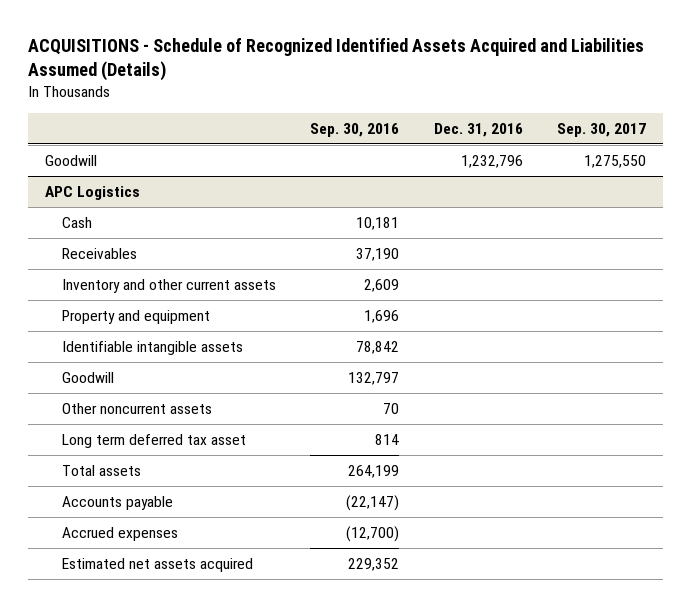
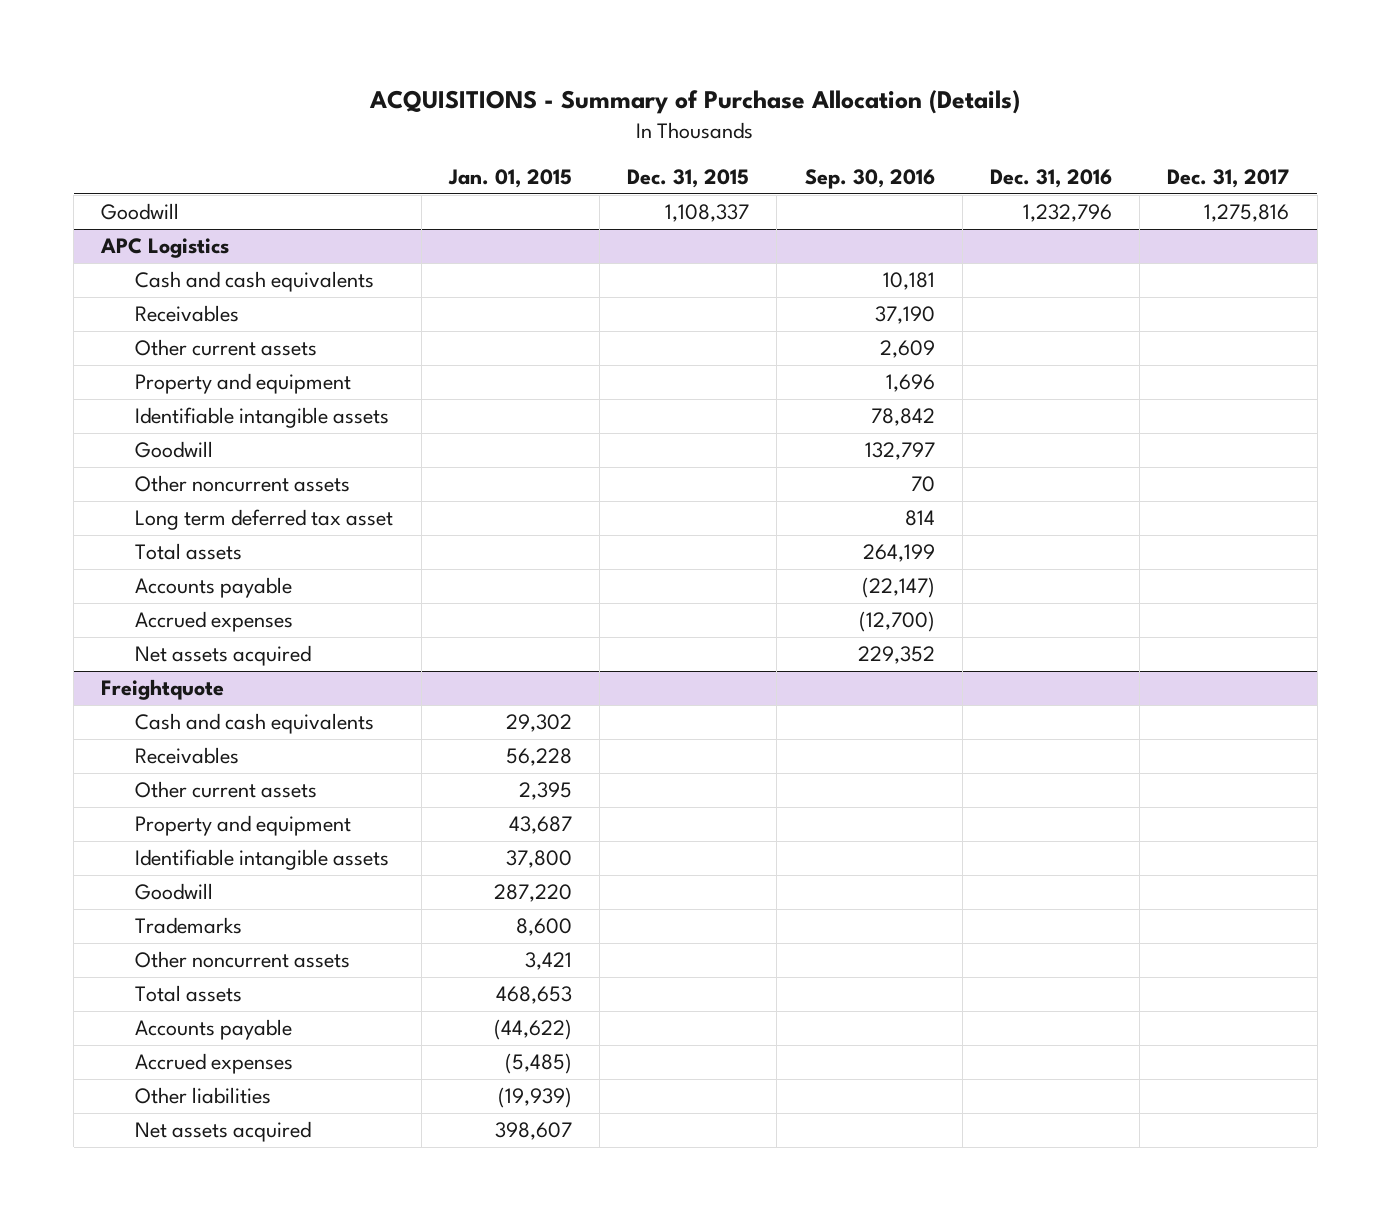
[28,38,645,82] ACQUISITIONS - Schedule of Recognized Identified Assets Acquired and Liabilities Assumed (Details) -> [369,89,1021,114] ACQUISITIONS - Summary of Purchase Allocation (Details)
[557,122,647,137] Sep. 30, 2017 -> none
none -> [447,168,572,188] Jan. 01, 2015
none -> [627,168,750,188] Dec. 31, 2015
none -> [1167,168,1290,188] Dec. 31, 2017
[61,216,92,228] Cash -> [135,271,375,293] Cash and cash equivalents
[61,278,276,293] Inventory and other current assets -> [135,339,318,357] Other current assets
[61,557,253,572] Estimated net assets acquired -> [135,645,312,667] Net assets acquired
none -> [101,679,225,701] Freightquote
none -> [135,713,375,735] Cash and cash equivalents
none -> [135,747,240,765] Receivables
none -> [135,781,318,799] Other current assets
none -> [135,815,352,837] Property and equipment
none -> [135,849,390,871] Identifiable intangible assets
none -> [135,883,214,901] Goodwill
none -> [135,917,243,935] Trademarks
none -> [135,951,351,969] Other noncurrent assets
none -> [135,985,243,1003] Total assets
none -> [135,1019,293,1041] Accounts payable
none -> [135,1053,294,1075] Accrued expenses
none -> [135,1087,272,1105] Other liabilities
none -> [135,1121,312,1143] Net assets acquired

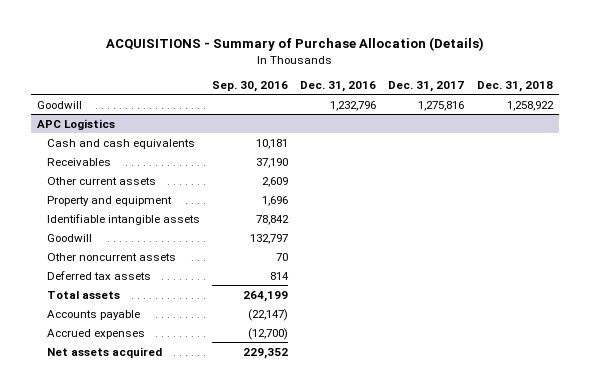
[447,168,572,188] Jan. 01, 2015 -> none
[627,168,750,188] Dec. 31, 2015 -> none
none -> [476,80,553,92] Dec. 31, 2018
[135,509,394,531] Long term deferred tax asset -> [47,270,152,280] Deferred tax assets
[101,679,225,701] Freightquote -> none
[135,713,375,735] Cash and cash equivalents -> none
[135,747,240,765] Receivables -> none
[135,781,318,799] Other current assets -> none
[135,815,352,837] Property and equipment -> none
[135,849,390,871] Identifiable intangible assets -> none
[135,883,214,901] Goodwill -> none
[135,917,243,935] Trademarks -> none
[135,951,351,969] Other noncurrent assets -> none
[135,985,243,1003] Total assets -> none
[135,1019,293,1041] Accounts payable -> none
[135,1053,294,1075] Accrued expenses -> none
[135,1087,272,1105] Other liabilities -> none
[135,1121,312,1143] Net assets acquired -> none

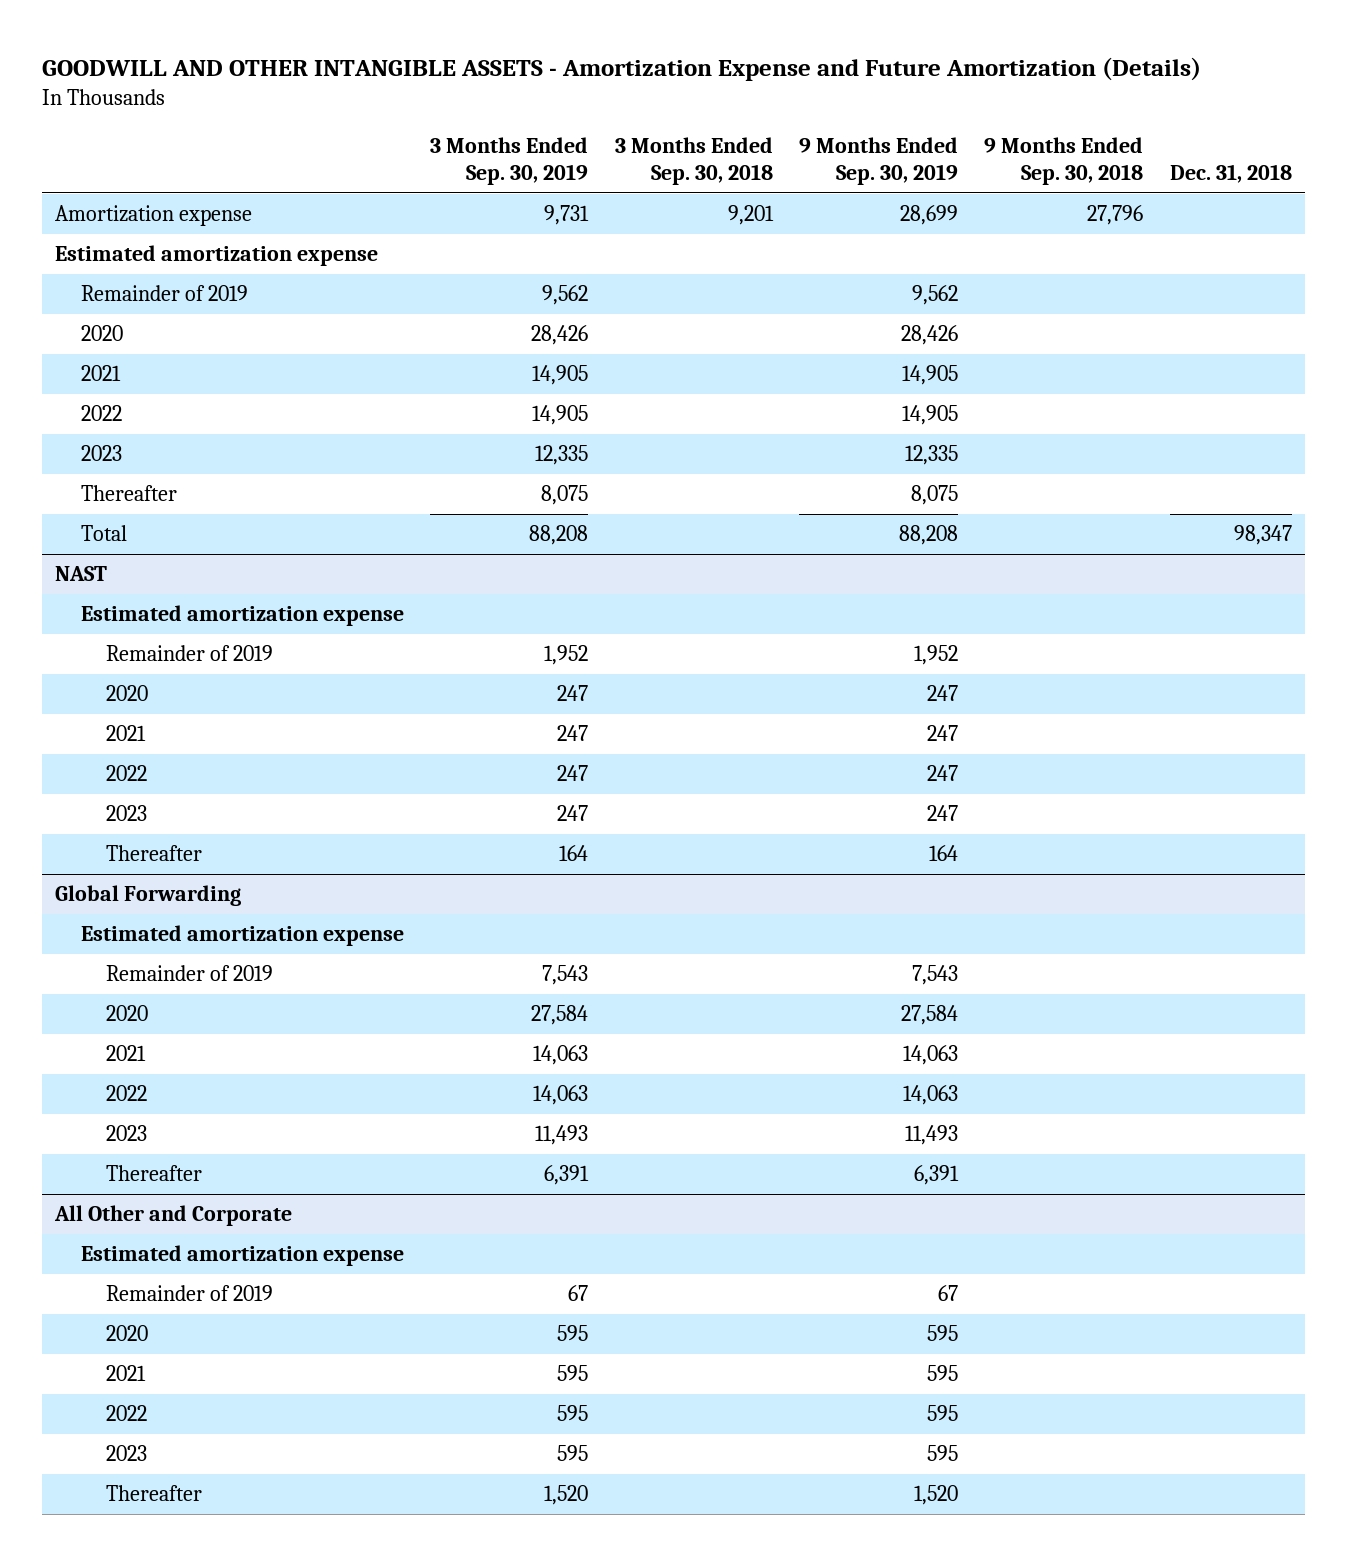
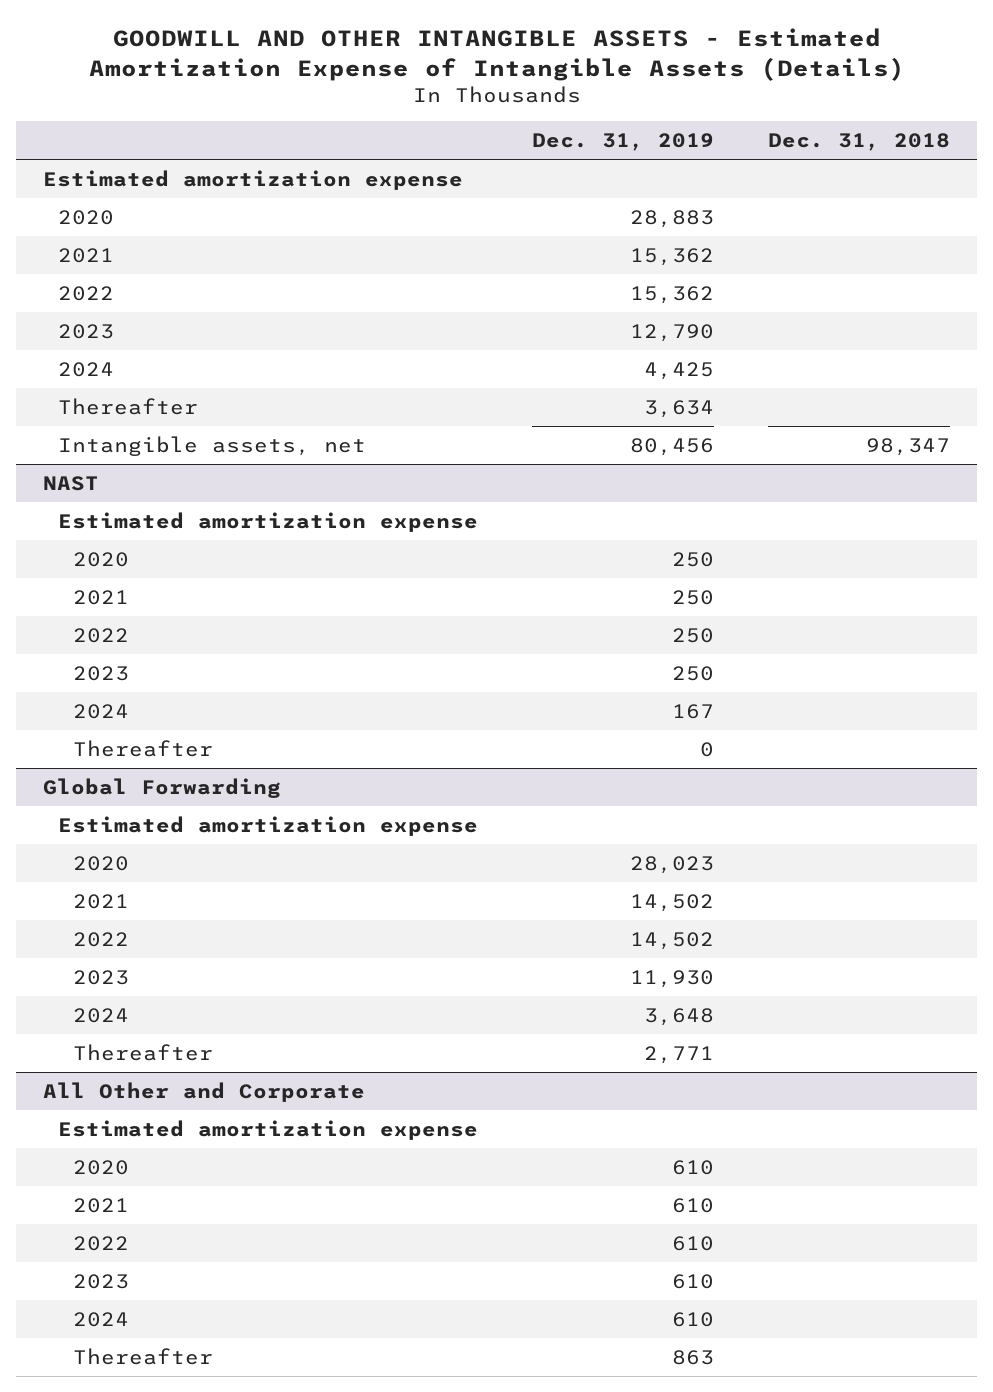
[42,56,1202,81] GOODWILL AND OTHER INTANGIBLE ASSETS - Amortization Expense and Future Amortization (Details) -> [88,27,905,81] GOODWILL AND OTHER INTANGIBLE ASSETS - Estimated Amortization Expense of Intangible Assets (Details)
[430,137,589,186] 3 Months Ended Sep. 30, 2019 -> none
[614,137,773,186] 3 Months Ended Sep. 30, 2018 -> none
[798,137,958,186] 9 Months Ended Sep. 30, 2019 -> none
[984,137,1144,186] 9 Months Ended Sep. 30, 2018 -> none
none -> [532,132,715,151] Dec. 31, 2019
[55,205,253,227] Amortization expense -> none
[80,285,248,302] Remainder of 2019 -> none
none -> [57,361,114,377] 2024
[80,525,127,542] Total -> [57,435,366,456] Intangible assets, net
[106,645,274,662] Remainder of 2019 -> none
none -> [72,703,129,719] 2024
[106,965,274,982] Remainder of 2019 -> none
none -> [72,1007,129,1023] 2024
[106,1285,274,1302] Remainder of 2019 -> none
none -> [72,1311,129,1327] 2024

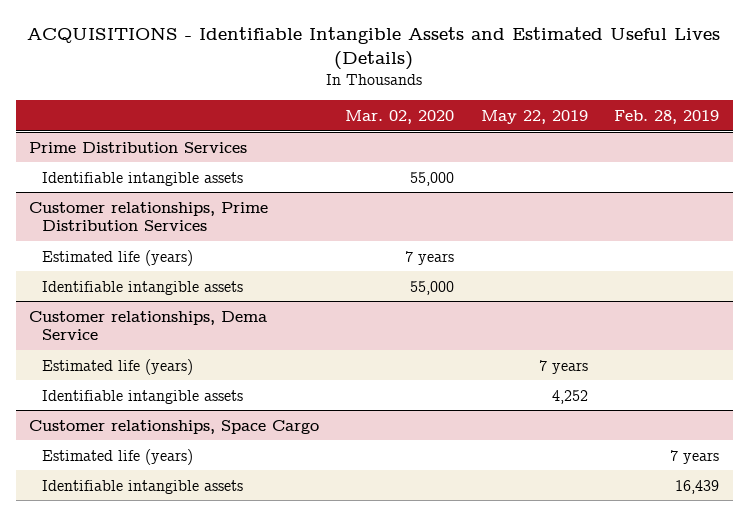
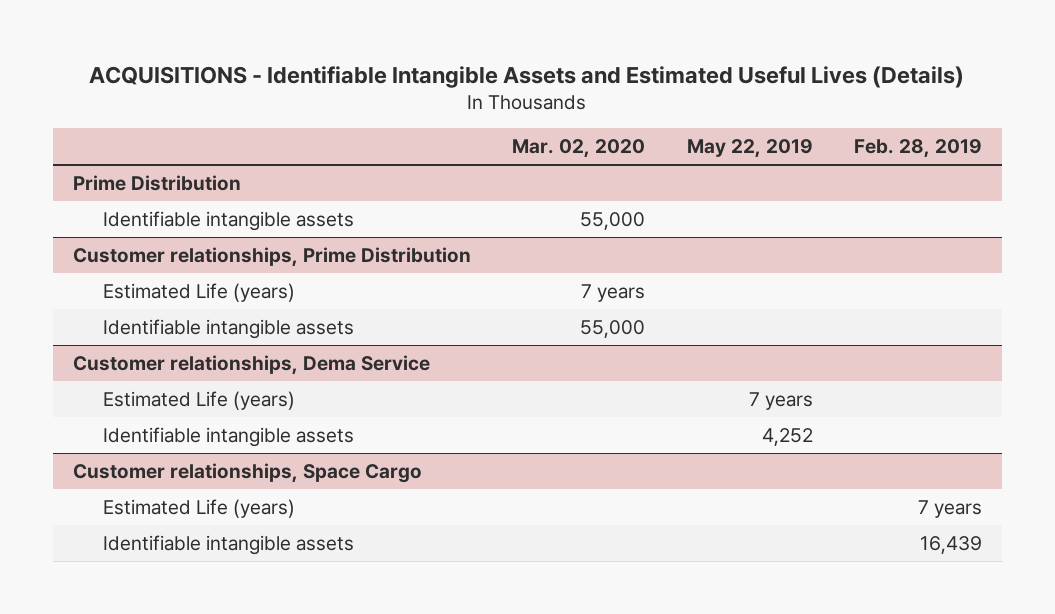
[28,141,247,153] Prime Distribution Services -> [73,174,242,191] Prime Distribution
[28,201,268,232] Customer relationships, Prime Distribution Services -> [73,246,472,267] Customer relationships, Prime Distribution
[41,249,193,266] Estimated life (years) -> [103,282,296,302] Estimated Life (years)
[41,358,193,375] Estimated life (years) -> [103,390,296,410] Estimated Life (years)
[41,448,193,465] Estimated life (years) -> [103,498,296,518] Estimated Life (years)

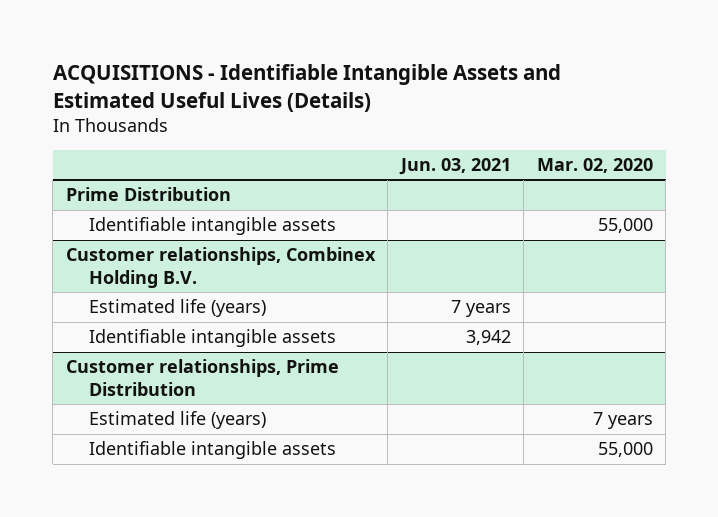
[686,139,813,159] May 22, 2019 -> none
[853,139,982,159] Feb. 28, 2019 -> none
none -> [398,157,511,175] Jun. 03, 2021
none -> [65,247,376,288] Customer relationships, Combinex Holding B.V.
none -> [89,299,267,318] Estimated life (years)
none -> [89,329,337,348] Identifiable intangible assets
[103,282,296,302] Estimated Life (years) -> [89,411,267,430] Estimated life (years)
[73,354,431,375] Customer relationships, Dema Service -> none
[103,390,296,410] Estimated Life (years) -> none
[103,426,355,447] Identifiable intangible assets -> none
[73,462,423,483] Customer relationships, Space Cargo -> none
[103,498,296,518] Estimated Life (years) -> none
[103,534,355,555] Identifiable intangible assets -> none

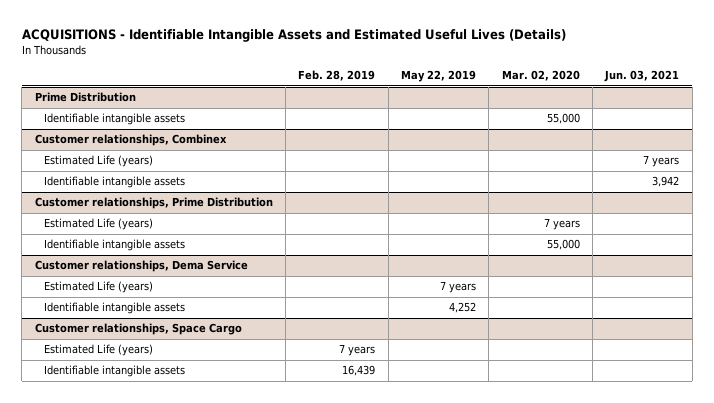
none -> [298,70,376,82] Feb. 28, 2019
none -> [401,70,477,83] May 22, 2019
[65,247,376,288] Customer relationships, Combinex Holding B.V. -> [34,134,227,147] Customer relationships, Combinex
[89,299,267,318] Estimated life (years) -> [44,155,154,168] Estimated Life (years)
[89,411,267,430] Estimated life (years) -> [44,218,154,231] Estimated Life (years)
none -> [34,260,248,273] Customer relationships, Dema Service
none -> [44,281,154,294] Estimated Life (years)
none -> [44,302,186,315] Identifiable intangible assets
none -> [34,323,242,336] Customer relationships, Space Cargo
none -> [44,344,154,357] Estimated Life (years)
none -> [44,365,186,378] Identifiable intangible assets

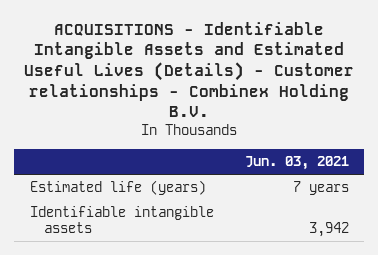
[21,29,566,43] ACQUISITIONS - Identifiable Intangible Assets and Estimated Useful Lives (Details) -> [24,21,355,118] ACQUISITIONS - Identifiable Intangible Assets and Estimated Useful Lives (Details) - Customer relationships - Combinex Holding B.V.
[298,70,376,82] Feb. 28, 2019 -> none
[401,70,477,83] May 22, 2019 -> none
[501,70,580,82] Mar. 02, 2020 -> none
[34,92,136,103] Prime Distribution -> none
[44,113,186,126] Identifiable intangible assets -> none
[34,134,227,147] Customer relationships, Combinex -> none
[44,155,154,168] Estimated Life (years) -> [29,180,206,196] Estimated life (years)
[34,197,273,210] Customer relationships, Prime Distribution -> none
[44,218,154,231] Estimated Life (years) -> none
[44,239,186,252] Identifiable intangible assets -> none
[34,260,248,273] Customer relationships, Dema Service -> none
[44,281,154,294] Estimated Life (years) -> none
[44,302,186,315] Identifiable intangible assets -> none
[34,323,242,336] Customer relationships, Space Cargo -> none
[44,344,154,357] Estimated Life (years) -> none
[44,365,186,378] Identifiable intangible assets -> none

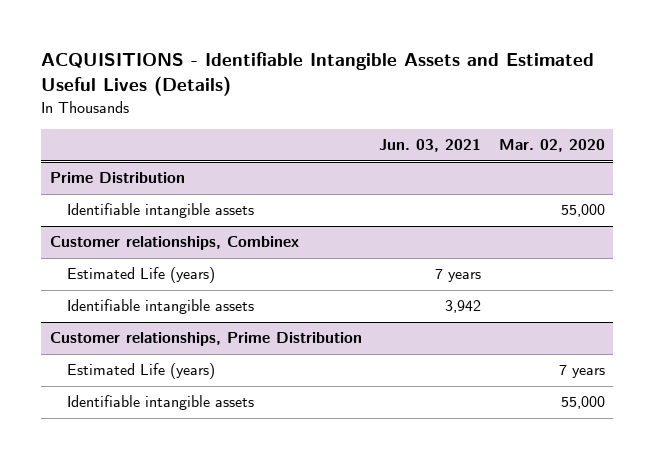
[24,21,355,118] ACQUISITIONS - Identifiable Intangible Assets and Estimated Useful Lives (Details) - Customer relationships - Combinex Holding B.V. -> [41,52,595,97] ACQUISITIONS - Identifiable Intangible Assets and Estimated Useful Lives (Details)
none -> [498,139,605,153] Mar. 02, 2020
none -> [50,172,186,184] Prime Distribution
none -> [67,203,255,219] Identifiable intangible assets
none -> [50,236,300,251] Customer relationships, Combinex
[29,180,206,196] Estimated life (years) -> [67,267,216,284] Estimated Life (years)
none -> [50,332,363,347] Customer relationships, Prime Distribution
none -> [67,363,216,380] Estimated Life (years)
none -> [67,395,255,411] Identifiable intangible assets

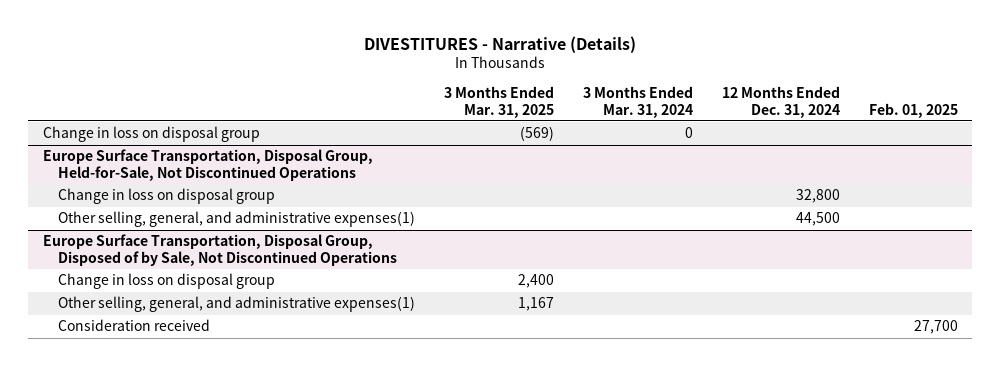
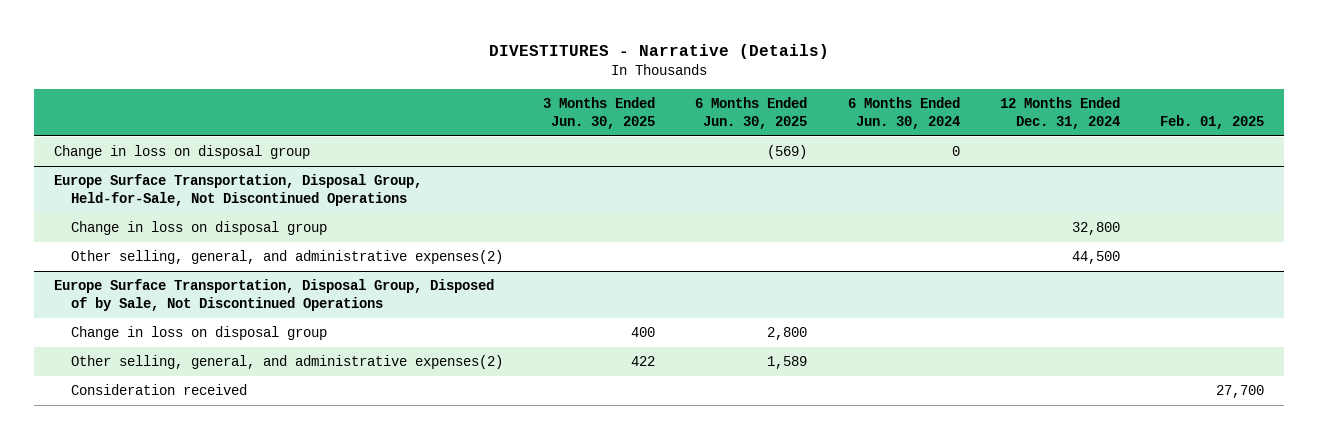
[444,86,555,118] 3 Months Ended Mar. 31, 2025 -> none
[583,86,694,118] 3 Months Ended Mar. 31, 2024 -> none
none -> [543,97,656,130] 3 Months Ended Jun. 30, 2025
none -> [695,97,808,130] 6 Months Ended Jun. 30, 2025
none -> [847,97,960,130] 6 Months Ended Jun. 30, 2024
[58,211,416,228] Other selling, general, and administrative expenses(1) -> [70,249,503,264] Other selling, general, and administrative expenses(2)
[58,296,416,313] Other selling, general, and administrative expenses(1) -> [70,354,503,369] Other selling, general, and administrative expenses(2)

